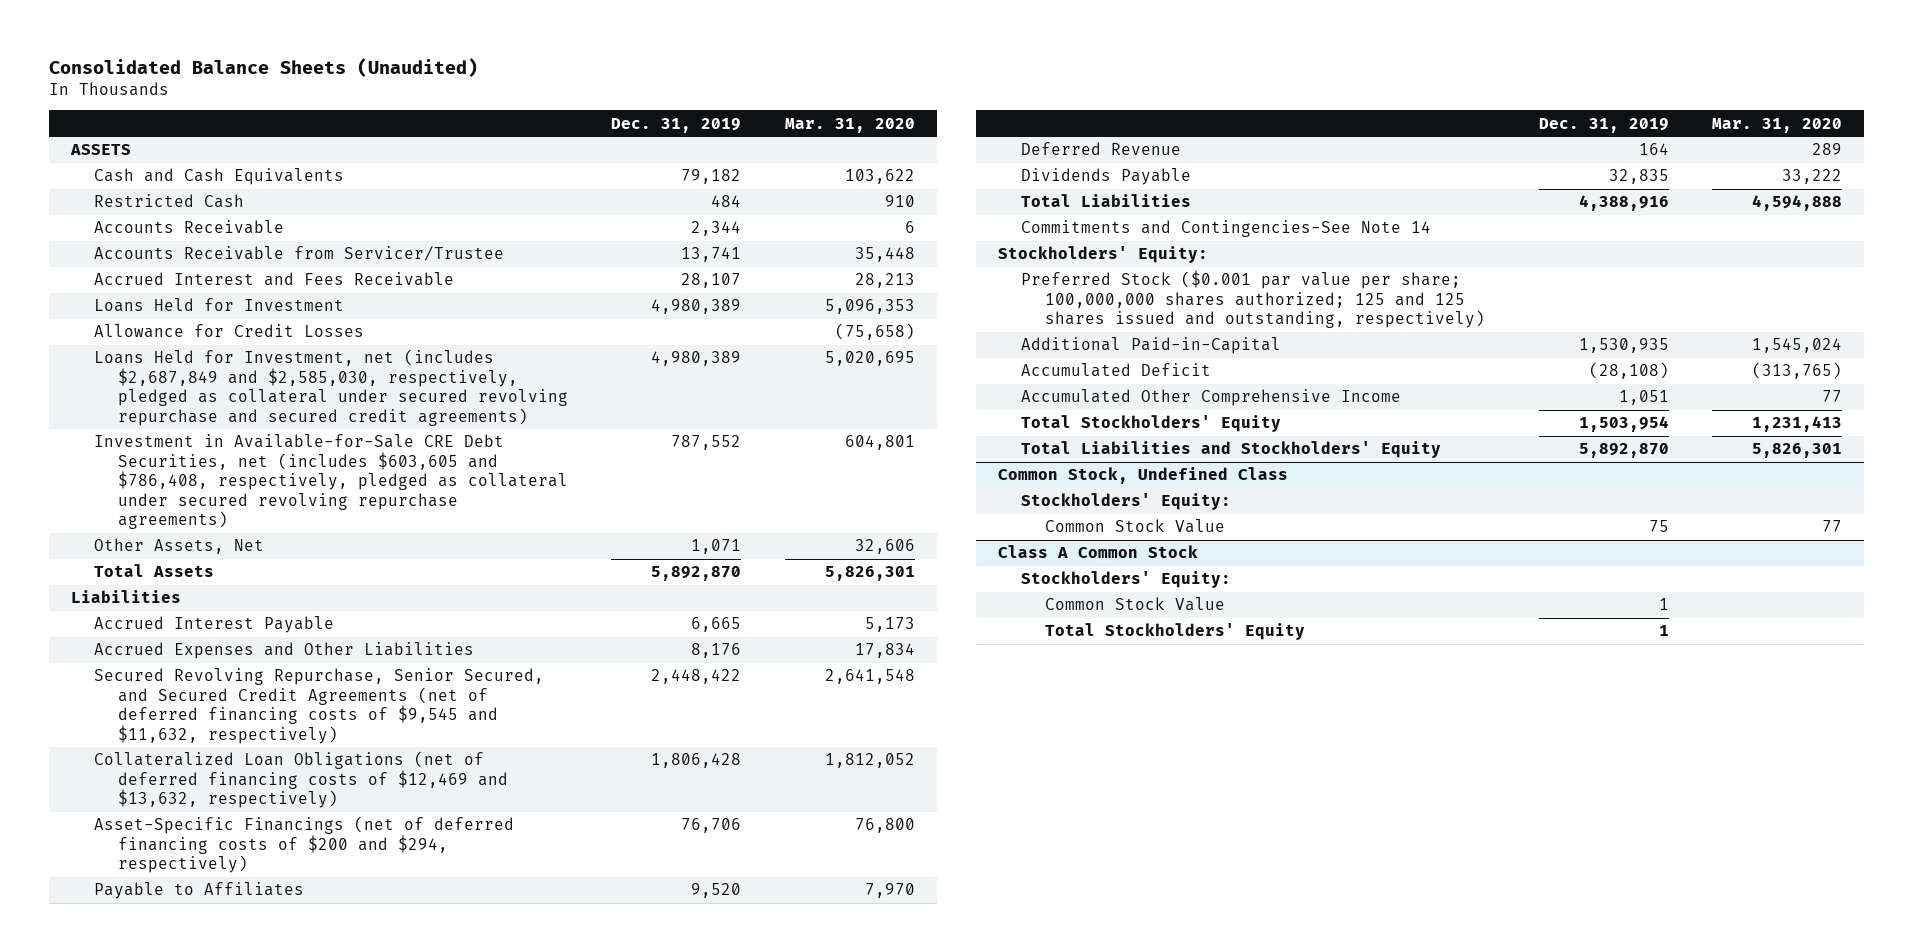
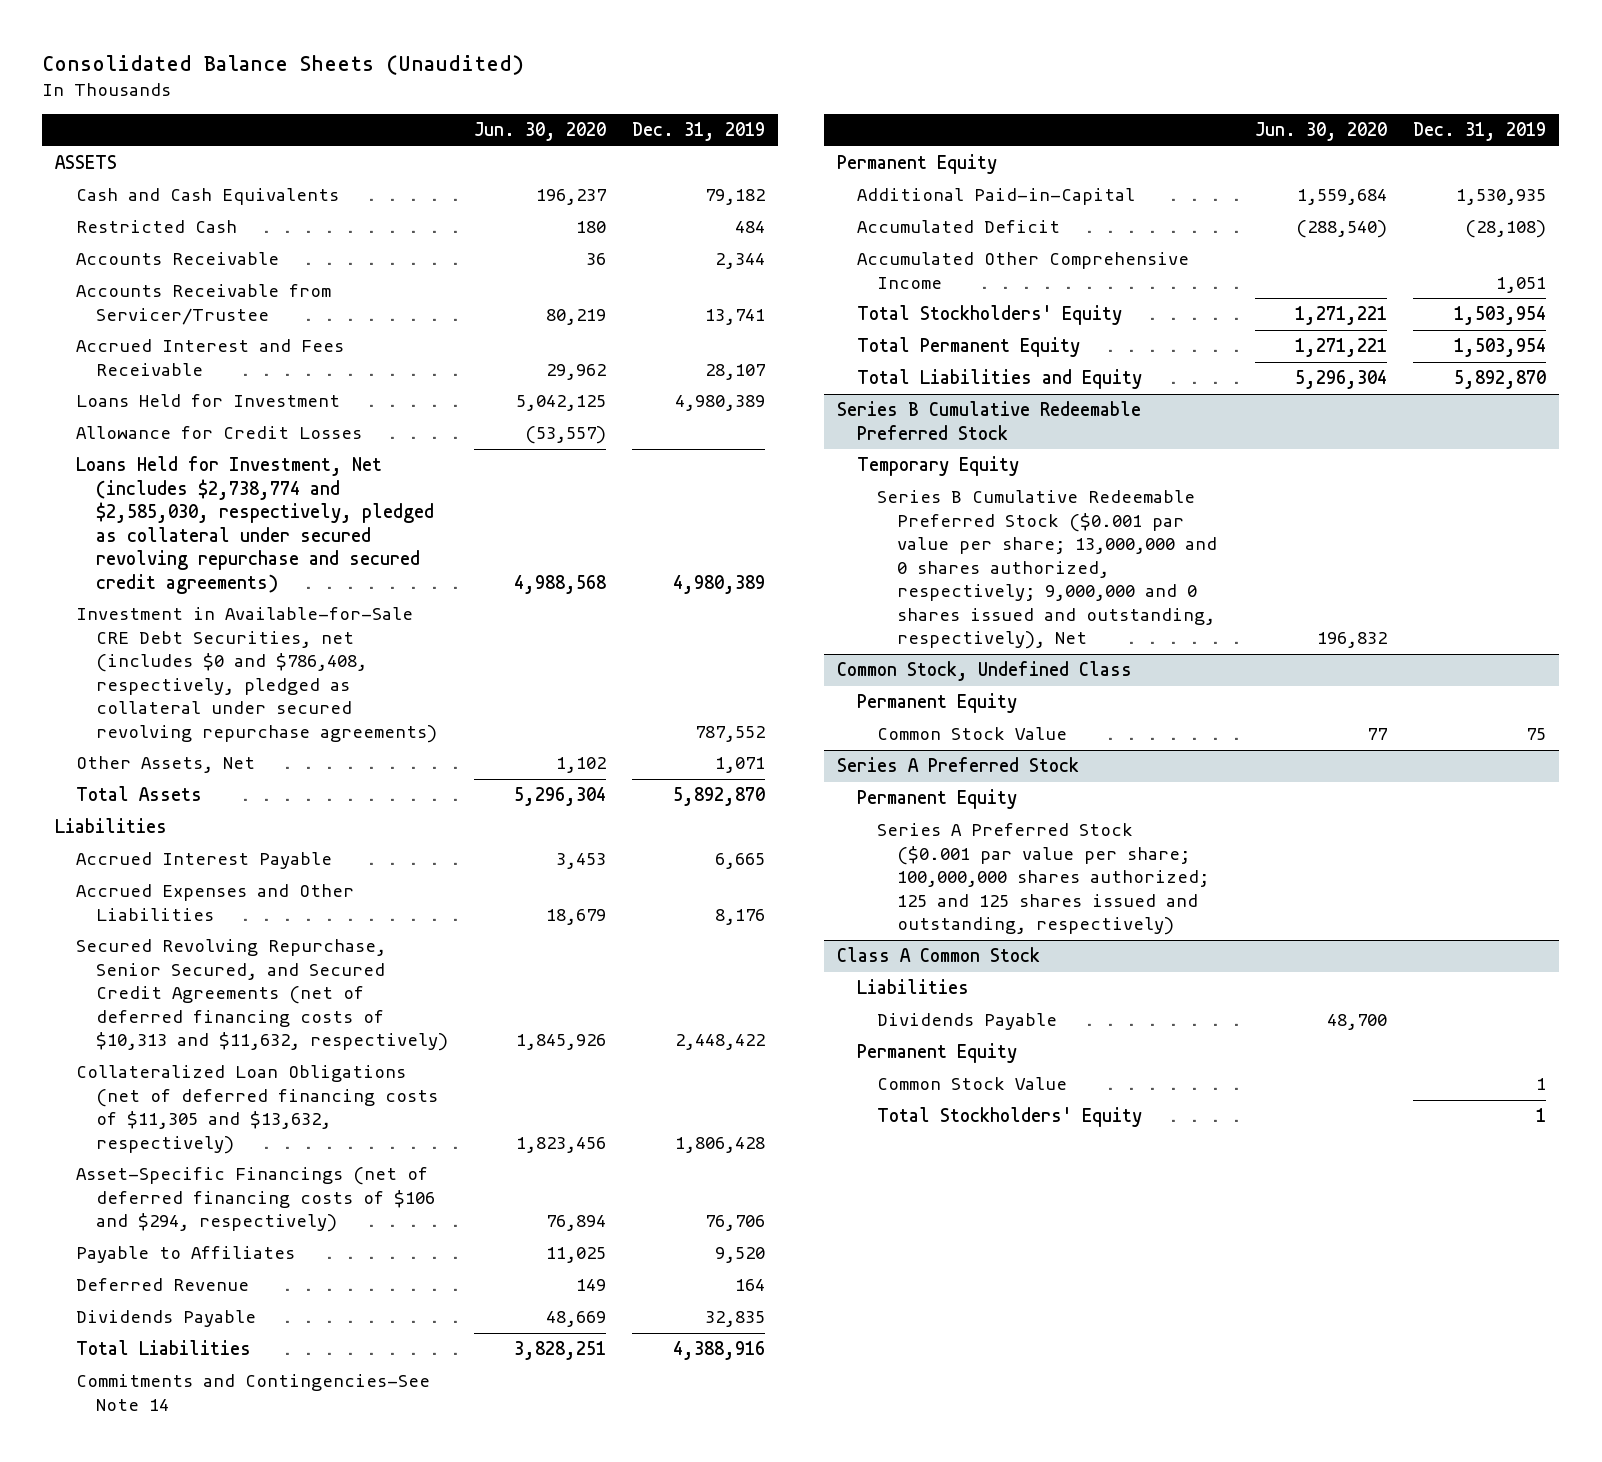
[785,117,916,133] Mar. 31, 2020 -> none
none -> [473,122,606,142] Jun. 30, 2020
[94,349,568,426] Loans Held for Investment, net (includes $2,687,849 and $2,585,030, respectively, pledged as collateral under secured revolving repurchase and secured credit agreements) -> [75,456,434,594] Loans Held for Investment, Net (includes $2,738,774 and $2,585,030, respectively, pledged as collateral under secured revolving repurchase and secured credit agreements)
[94,434,568,530] Investment in Available-for-Sale CRE Debt Securities, net (includes $603,605 and $786,408, respectively, pledged as collateral under secured revolving repurchase agreements) -> [75,607,437,743] Investment in Available-for-Sale CRE Debt Securities, net (includes $0 and $786,408, respectively, pledged as collateral under secured revolving repurchase agreements)
[94,668,545,744] Secured Revolving Repurchase, Senior Secured, and Secured Credit Agreements (net of deferred financing costs of $9,545 and $11,632, respectively) -> [75,939,448,1052] Secured Revolving Repurchase, Senior Secured, and Secured Credit Agreements (net of deferred financing costs of $10,313 and $11,632, respectively)
[94,751,508,809] Collateralized Loan Obligations (net of deferred financing costs of $12,469 and $13,632, respectively) -> [75,1065,438,1154] Collateralized Loan Obligations (net of deferred financing costs of $11,305 and $13,632, respectively)
[94,816,515,874] Asset-Specific Financings (net of deferred financing costs of $200 and $294, respectively) -> [75,1167,435,1233] Asset-Specific Financings (net of deferred financing costs of $106 and $294, respectively)
[998,246,1209,264] Stockholders' Equity: -> none
[1021,270,1485,329] Preferred Stock ($0.001 par value per share; 100,000,000 shares authorized; 125 and 125 shares issued and outstanding, respectively) -> none
none -> [836,154,997,175] Permanent Equity
none -> [856,337,1080,358] Total Permanent Equity
[1021,441,1442,459] Total Liabilities and Stockholders' Equity -> [856,369,1142,390] Total Liabilities and Equity
none -> [836,401,1141,440] Series B Cumulative Redeemable Preferred Stock
none -> [856,456,1019,477] Temporary Equity
none -> [877,490,1218,650] Series B Cumulative Redeemable Preferred Stock ($0.001 par value per share; 13,000,000 and 0 shares authorized, respectively; 9,000,000 and 0 shares issued and outstanding, respectively), Net
[1021,493,1232,511] Stockholders' Equity: -> none
none -> [856,693,1017,714] Permanent Equity
none -> [836,757,1079,773] Series A Preferred Stock
none -> [856,789,1017,810] Permanent Equity
none -> [877,823,1210,936] Series A Preferred Stock ($0.001 par value per share; 100,000,000 shares authorized; 125 and 125 shares issued and outstanding, respectively)
[1021,571,1232,589] Stockholders' Equity: -> none
none -> [856,979,969,995] Liabilities
none -> [877,1013,1058,1031] Dividends Payable
none -> [856,1043,1017,1064] Permanent Equity

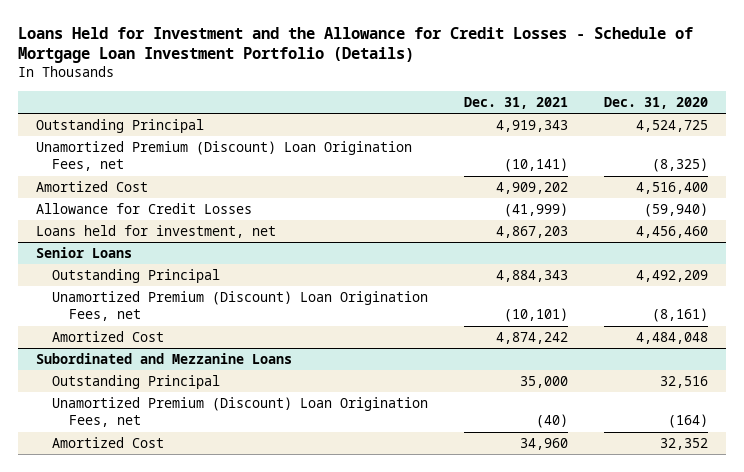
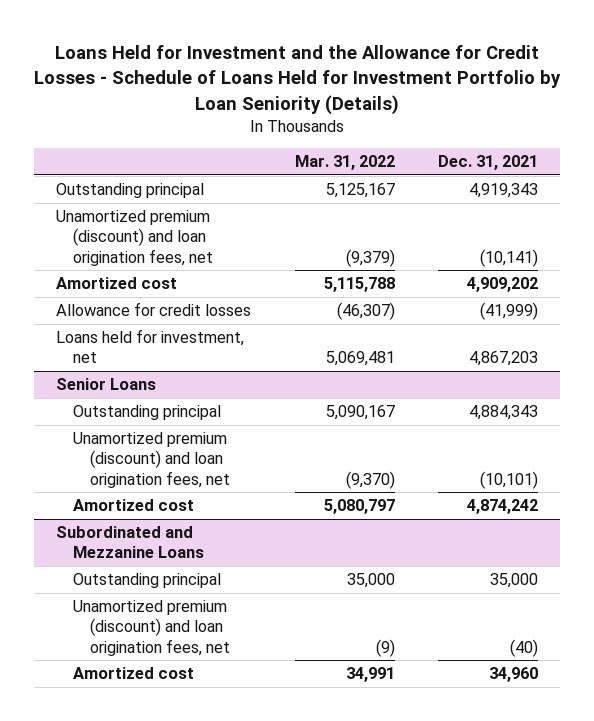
[17,26,693,64] Loans Held for Investment and the Allowance for Credit Losses - Schedule of Mortgage Loan Investment Portfolio (Details) -> [34,45,562,115] Loans Held for Investment and the Allowance for Credit Losses - Schedule of Loans Held for Investment Portfolio by Loan Seniority (Details)
[603,96,708,109] Dec. 31, 2020 -> none
none -> [294,155,395,171] Mar. 31, 2022
[35,118,204,133] Outstanding Principal -> [55,183,204,199] Outstanding principal
[35,140,412,172] Unamortized Premium (Discount) Loan Origination Fees, net -> [55,210,213,266] Unamortized premium (discount) and loan origination fees, net
[35,180,148,192] Amortized Cost -> [55,277,177,290] Amortized cost
[35,202,252,214] Allowance for Credit Losses -> [55,302,251,317] Allowance for credit losses
[52,268,221,283] Outstanding Principal -> [72,405,221,421] Outstanding principal
[52,290,429,322] Unamortized Premium (Discount) Loan Origination Fees, net -> [72,432,230,488] Unamortized premium (discount) and loan origination fees, net
[52,330,165,342] Amortized Cost -> [72,499,194,512] Amortized cost
[52,374,221,389] Outstanding Principal -> [72,573,221,589] Outstanding principal
[52,396,429,428] Unamortized Premium (Discount) Loan Origination Fees, net -> [72,600,230,656] Unamortized premium (discount) and loan origination fees, net
[52,436,165,448] Amortized Cost -> [72,667,194,680] Amortized cost

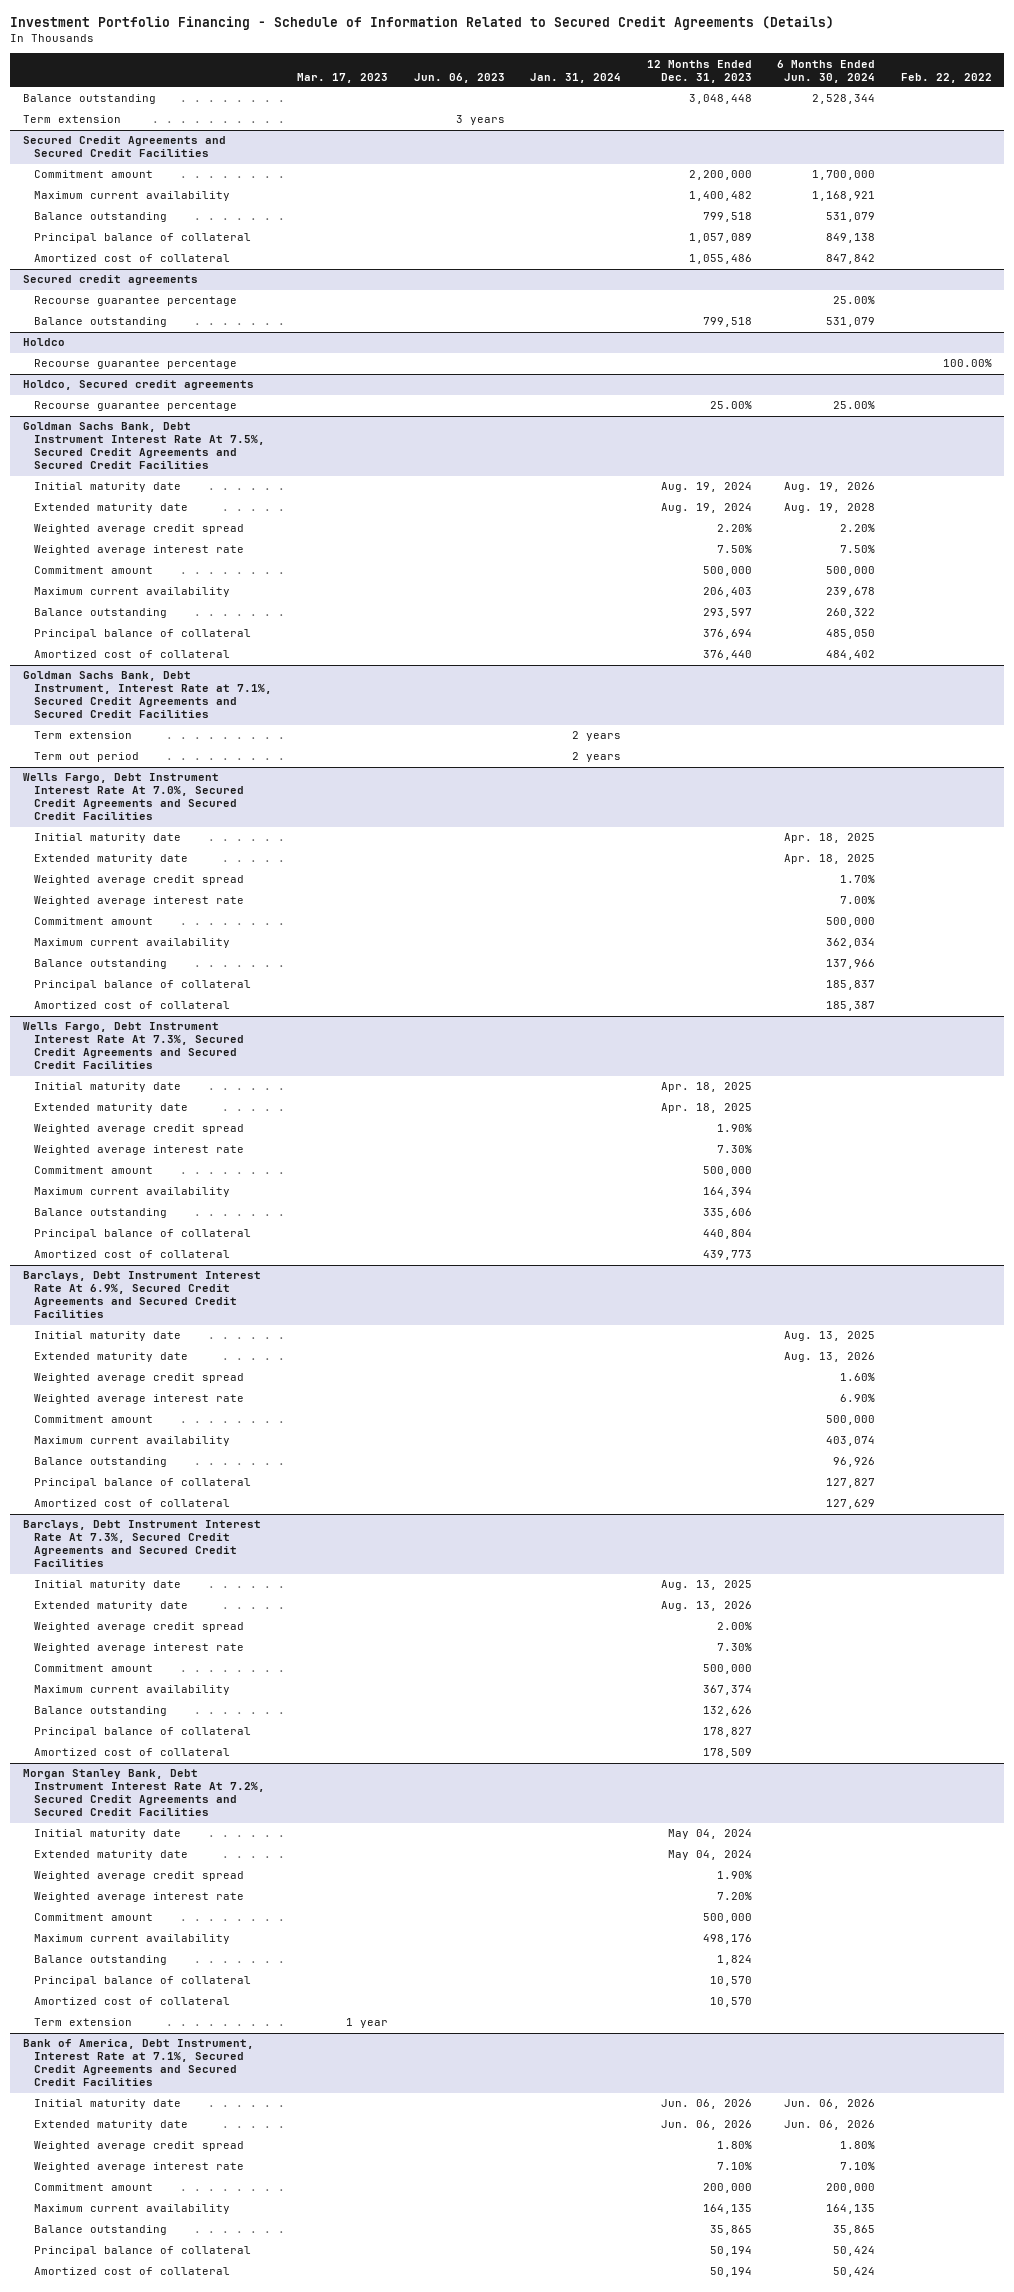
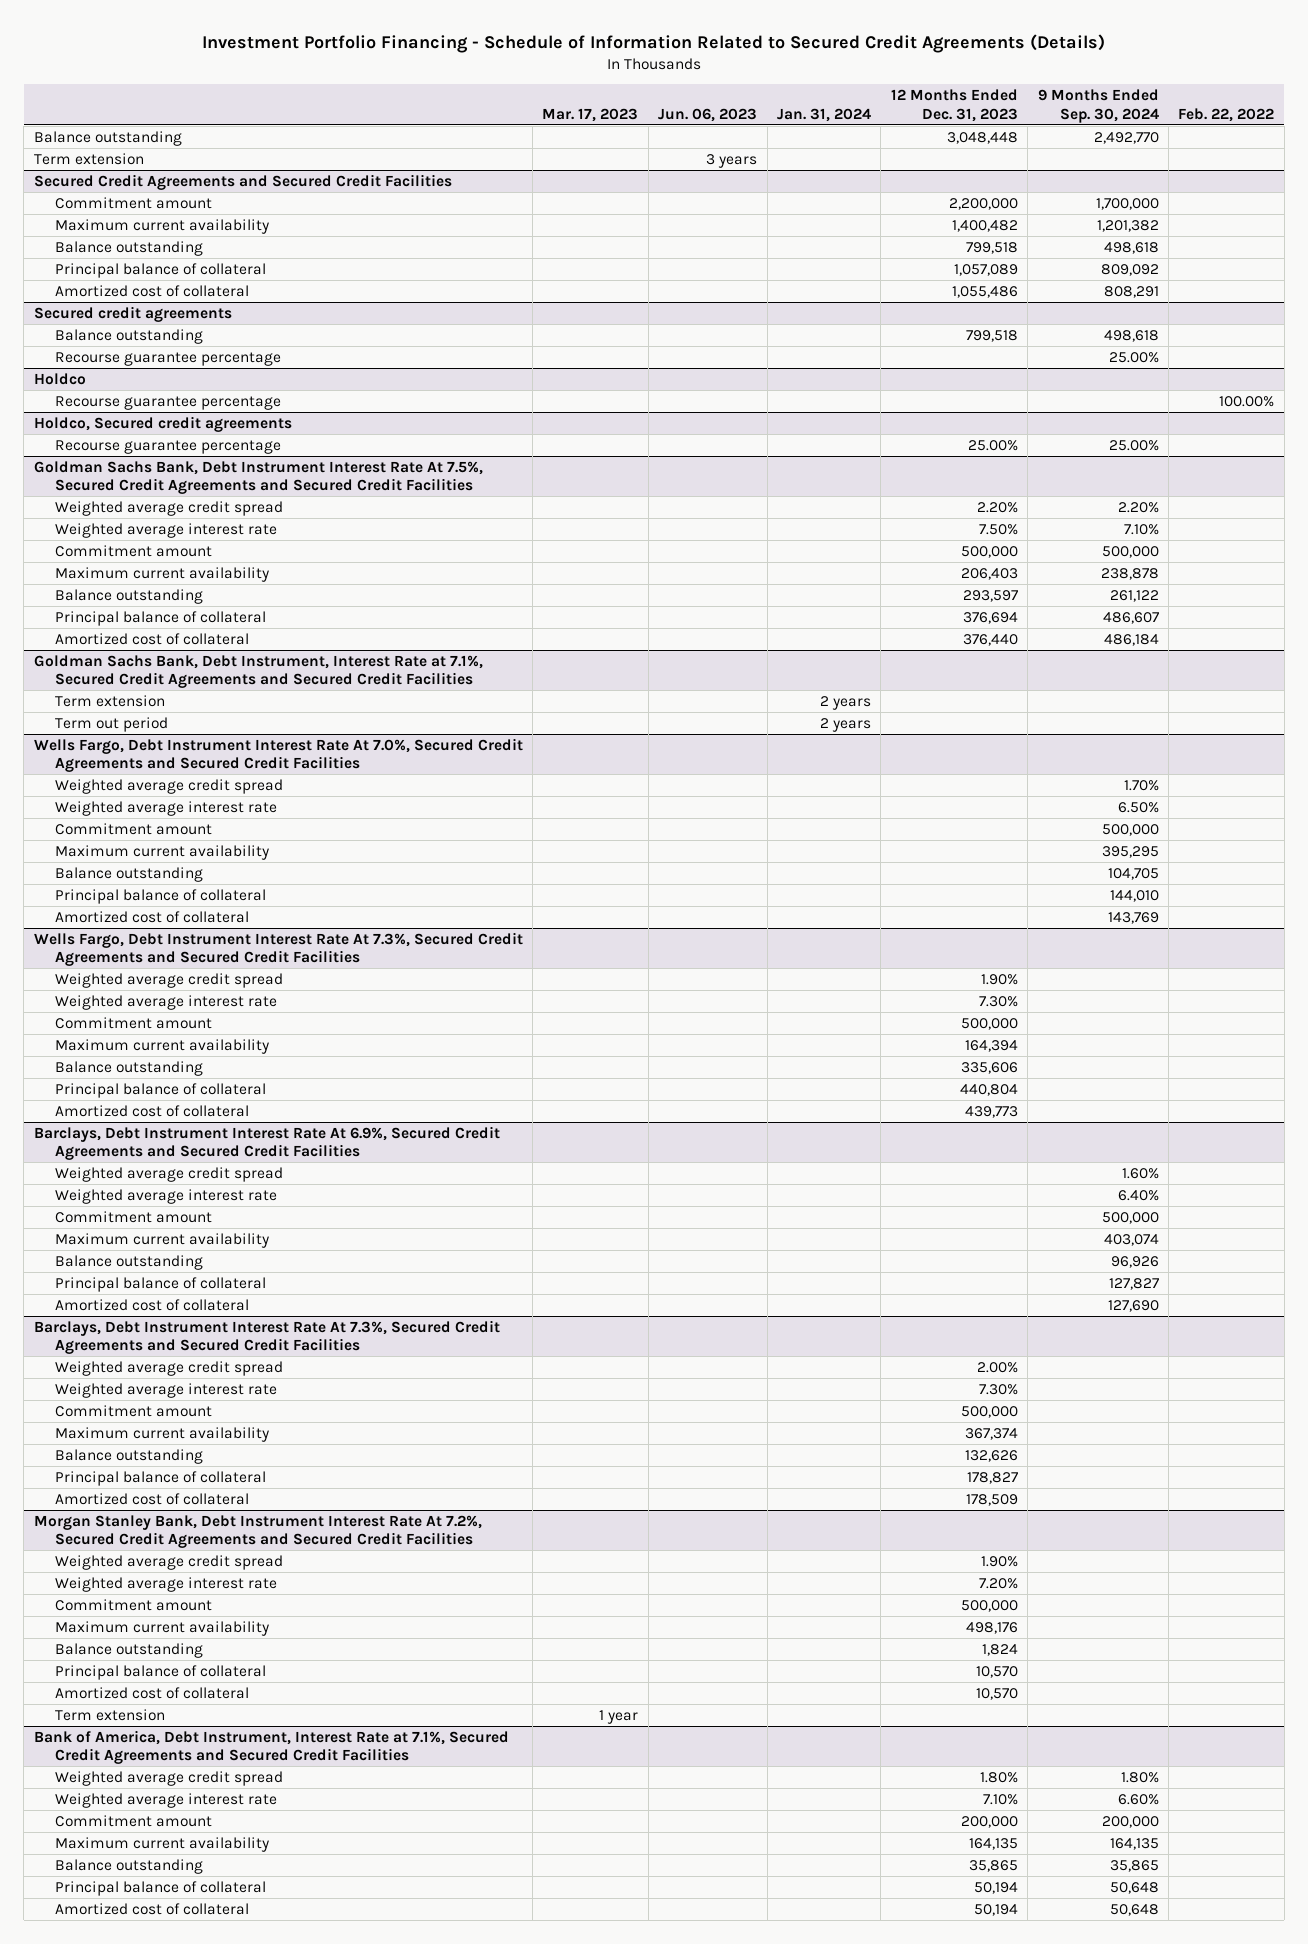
[777,59,876,83] 6 Months Ended Jun. 30, 2024 -> none
none -> [1037,89,1159,123] 9 Months Ended Sep. 30, 2024
[33,296,237,307] Recourse guarantee percentage -> [55,351,282,366] Recourse guarantee percentage
[33,482,181,493] Initial maturity date -> none
[33,503,188,514] Extended maturity date -> none
[33,833,181,844] Initial maturity date -> none
[33,854,188,865] Extended maturity date -> none
[33,1082,181,1093] Initial maturity date -> none
[33,1103,188,1114] Extended maturity date -> none
[33,1331,181,1342] Initial maturity date -> none
[33,1352,188,1363] Extended maturity date -> none
[33,1580,181,1591] Initial maturity date -> none
[33,1601,188,1612] Extended maturity date -> none
[33,1829,181,1840] Initial maturity date -> none
[33,1850,188,1861] Extended maturity date -> none
[33,2099,181,2110] Initial maturity date -> none
[33,2120,188,2131] Extended maturity date -> none

